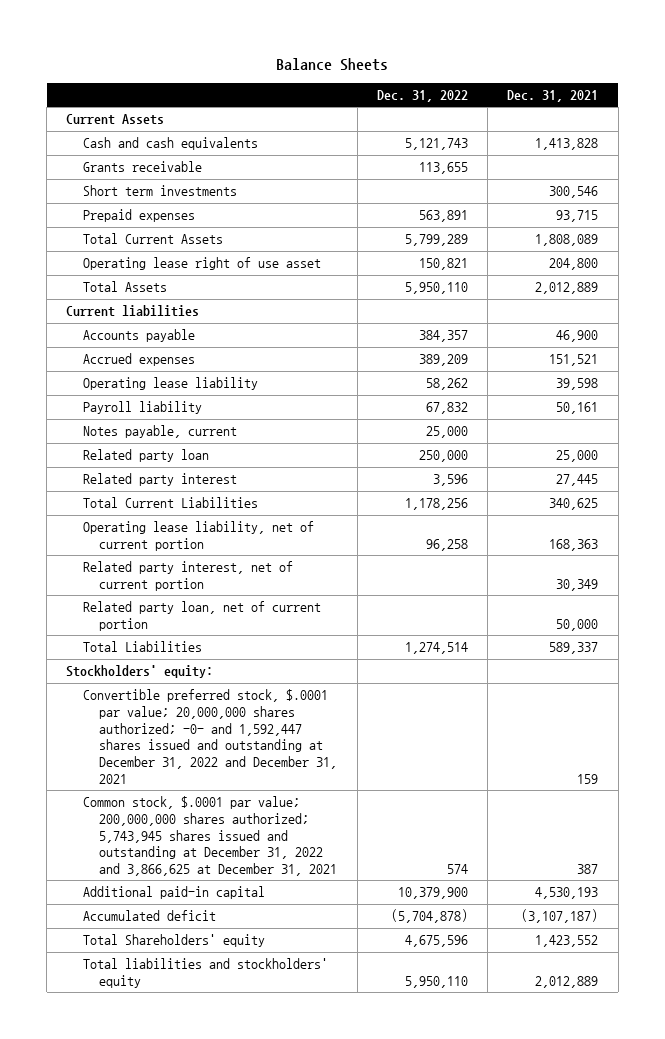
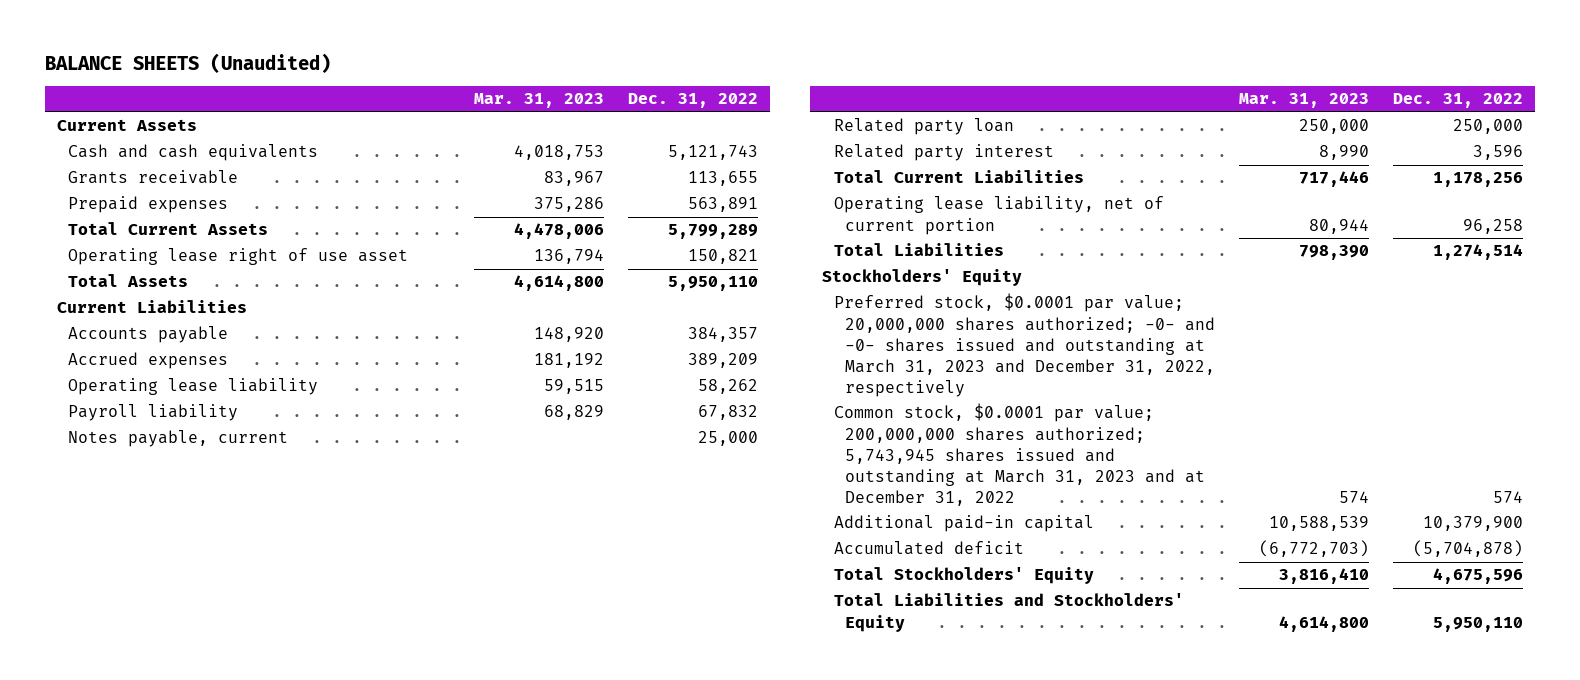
[276,57,389,71] Balance Sheets -> [44,52,331,73] BALANCE SHEETS (Unaudited)
[507,89,599,102] Dec. 31, 2021 -> none
none -> [473,93,604,109] Mar. 31, 2023
[82,185,237,197] Short term investments -> none
[66,305,200,318] Current liabilities -> [56,300,247,314] Current Liabilities
[82,561,293,591] Related party interest, net of current portion -> none
[82,601,321,631] Related party loan, net of current portion -> none
[66,665,214,679] Stockholders' equity: -> [822,269,1023,287] Stockholders' Equity
[82,689,338,784] Convertible preferred stock, $.0001 par value; 20,000,000 shares authorized; -0- and 1,592,447 shares issued and outstanding at December 31, 2022 and December 31, 2021 -> [833,293,1216,397] Preferred stock, $0.0001 par value; 20,000,000 shares authorized; -0- and -0- shares issued and outstanding at March 31, 2023 and December 31, 2022, respectively
[82,796,338,876] Common stock, $.0001 par value; 200,000,000 shares authorized; 5,743,945 shares issued and outstanding at December 31, 2022 and 3,866,625 at December 31, 2021 -> [833,403,1206,506] Common stock, $0.0001 par value; 200,000,000 shares authorized; 5,743,945 shares issued and outstanding at March 31, 2023 and at December 31, 2022
[82,934,265,948] Total Shareholders' equity -> [833,567,1094,585] Total Stockholders' Equity
[82,958,328,988] Total liabilities and stockholders' equity -> [833,593,1184,632] Total Liabilities and Stockholders' Equity

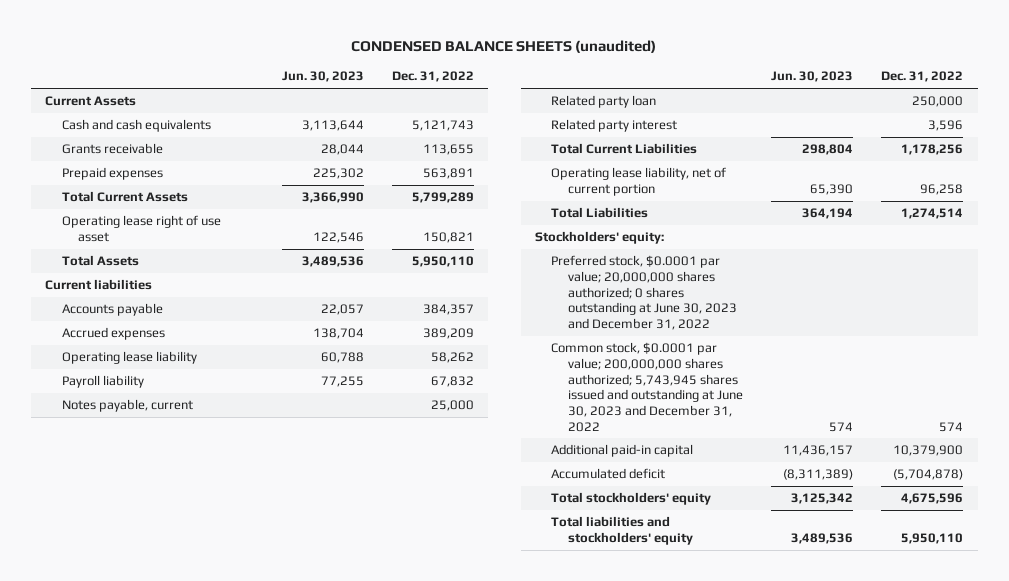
[44,52,331,73] BALANCE SHEETS (Unaudited) -> [351,40,657,54] CONDENSED BALANCE SHEETS (unaudited)
[473,93,604,109] Mar. 31, 2023 -> none
none -> [281,71,364,83] Jun. 30, 2023
[56,300,247,314] Current Liabilities -> [45,279,153,291] Current liabilities
[822,269,1023,287] Stockholders' Equity -> [534,231,664,245] Stockholders' equity:
[833,293,1216,397] Preferred stock, $0.0001 par value; 20,000,000 shares authorized; -0- and -0- shares issued and outstanding at March 31, 2023 and December 31, 2022, respectively -> [551,255,737,330] Preferred stock, $0.0001 par value; 20,000,000 shares authorized; 0 shares outstanding at June 30, 2023 and December 31, 2022
[833,403,1206,506] Common stock, $0.0001 par value; 200,000,000 shares authorized; 5,743,945 shares issued and outstanding at March 31, 2023 and at December 31, 2022 -> [551,342,743,432] Common stock, $0.0001 par value; 200,000,000 shares authorized; 5,743,945 shares issued and outstanding at June 30, 2023 and December 31, 2022
[833,567,1094,585] Total Stockholders' Equity -> [551,492,712,506] Total stockholders' equity
[833,593,1184,632] Total Liabilities and Stockholders' Equity -> [551,516,693,545] Total liabilities and stockholders' equity

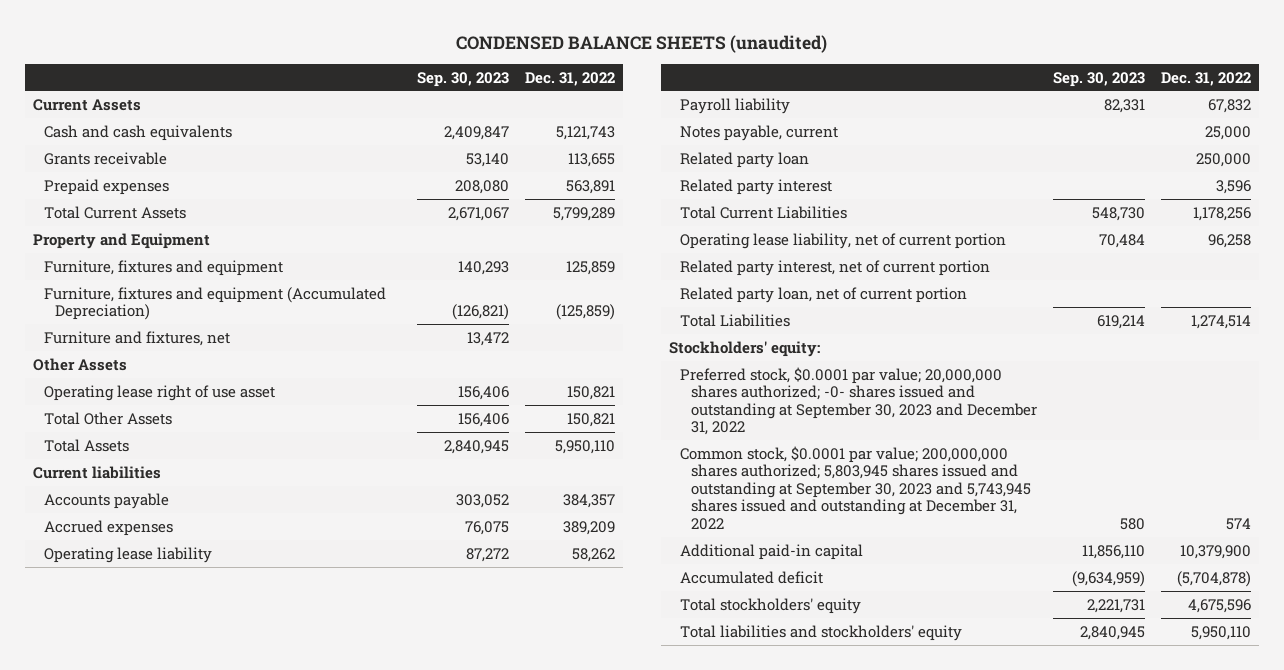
[281,71,364,83] Jun. 30, 2023 -> none
none -> [417,71,510,87] Sep. 30, 2023
none -> [33,232,211,249] Property and Equipment
none -> [44,259,284,276] Furniture, fixtures and equipment
none -> [44,286,387,321] Furniture, fixtures and equipment (Accumulated Depreciation)
none -> [44,330,231,346] Furniture and fixtures, net
none -> [33,357,128,371] Other Assets
none -> [44,411,173,425] Total Other Assets
none -> [679,259,990,276] Related party interest, net of current portion
none -> [679,286,967,303] Related party loan, net of current portion
[551,255,737,330] Preferred stock, $0.0001 par value; 20,000,000 shares authorized; 0 shares outstanding at June 30, 2023 and December 31, 2022 -> [679,366,1037,436] Preferred stock, $0.0001 par value; 20,000,000 shares authorized; -0- shares issued and outstanding at September 30, 2023 and December 31, 2022
[551,342,743,432] Common stock, $0.0001 par value; 200,000,000 shares authorized; 5,743,945 shares issued and outstanding at June 30, 2023 and December 31, 2022 -> [679,445,1031,530] Common stock, $0.0001 par value; 200,000,000 shares authorized; 5,803,945 shares issued and outstanding at September 30, 2023 and 5,743,945 shares issued and outstanding at December 31, 2022

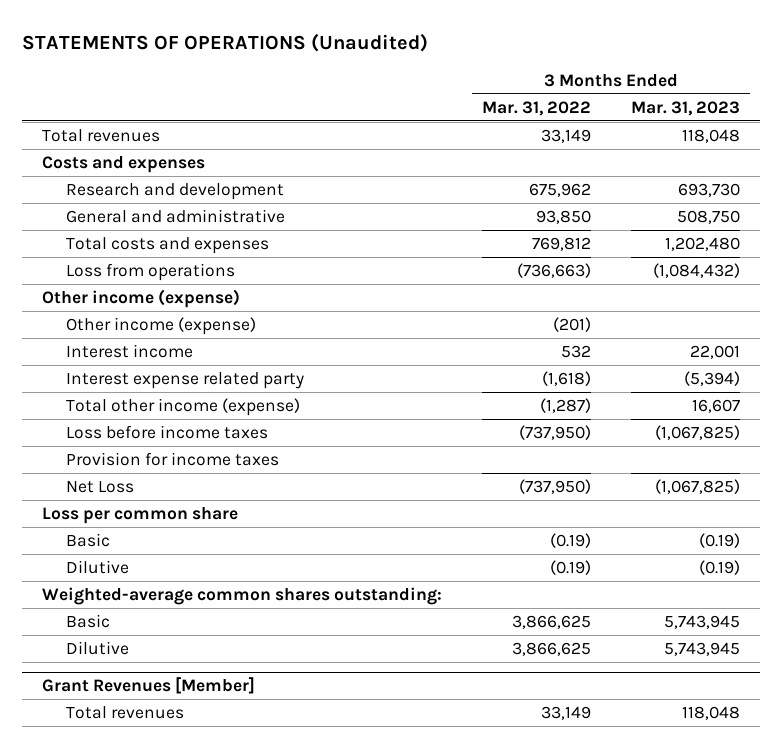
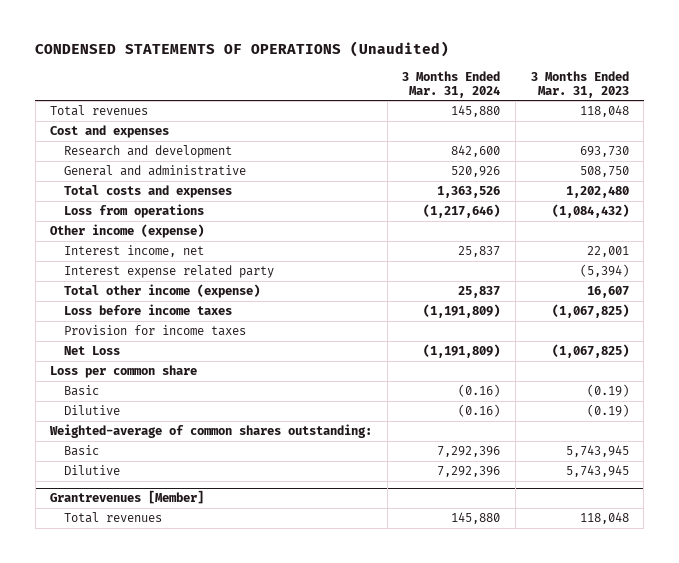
[22,33,429,53] STATEMENTS OF OPERATIONS (Unaudited) -> [35,41,450,58] CONDENSED STATEMENTS OF OPERATIONS (Unaudited)
[481,100,591,116] Mar. 31, 2022 -> none
none -> [402,70,501,98] 3 Months Ended Mar. 31, 2024
[41,155,205,173] Costs and expenses -> [50,125,170,139] Cost and expenses
[65,316,256,335] Other income (expense) -> none
[65,343,193,358] Interest income -> [63,245,204,258] Interest income, net
[41,586,442,605] Weighted-average common shares outstanding: -> [49,424,373,439] Weighted-average of common shares outstanding:
[41,677,255,695] Grant Revenues [Member] -> [50,490,205,505] Grantrevenues [Member]

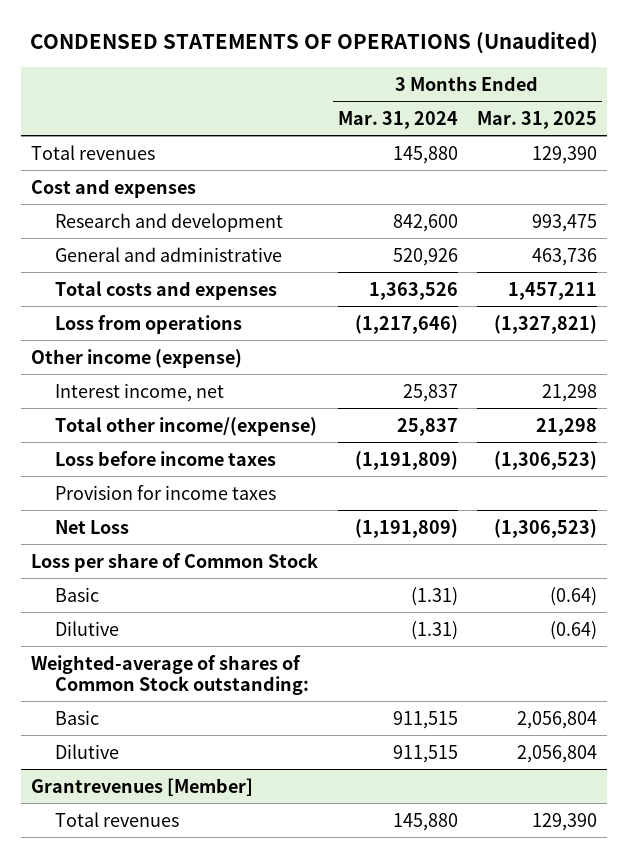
[530,70,629,98] 3 Months Ended Mar. 31, 2023 -> none
none -> [477,110,598,129] Mar. 31, 2025
[63,265,274,279] Interest expense related party -> none
[63,284,260,299] Total other income (expense) -> [54,416,317,436] Total other income/(expense)
[50,365,198,379] Loss per common share -> [31,552,319,572] Loss per share of Common Stock
[458,384,501,398] (0.16) -> [410,586,458,606] (1.31)
[458,404,501,418] (0.16) -> [410,620,458,640] (1.31)
[49,424,373,439] Weighted-average of common shares outstanding: -> [31,654,309,695] Weighted-average of shares of Common Stock outstanding:
[437,446,501,458] 7,292,396 -> [392,710,458,729] 911,515
[437,466,501,478] 7,292,396 -> [392,744,458,763] 911,515

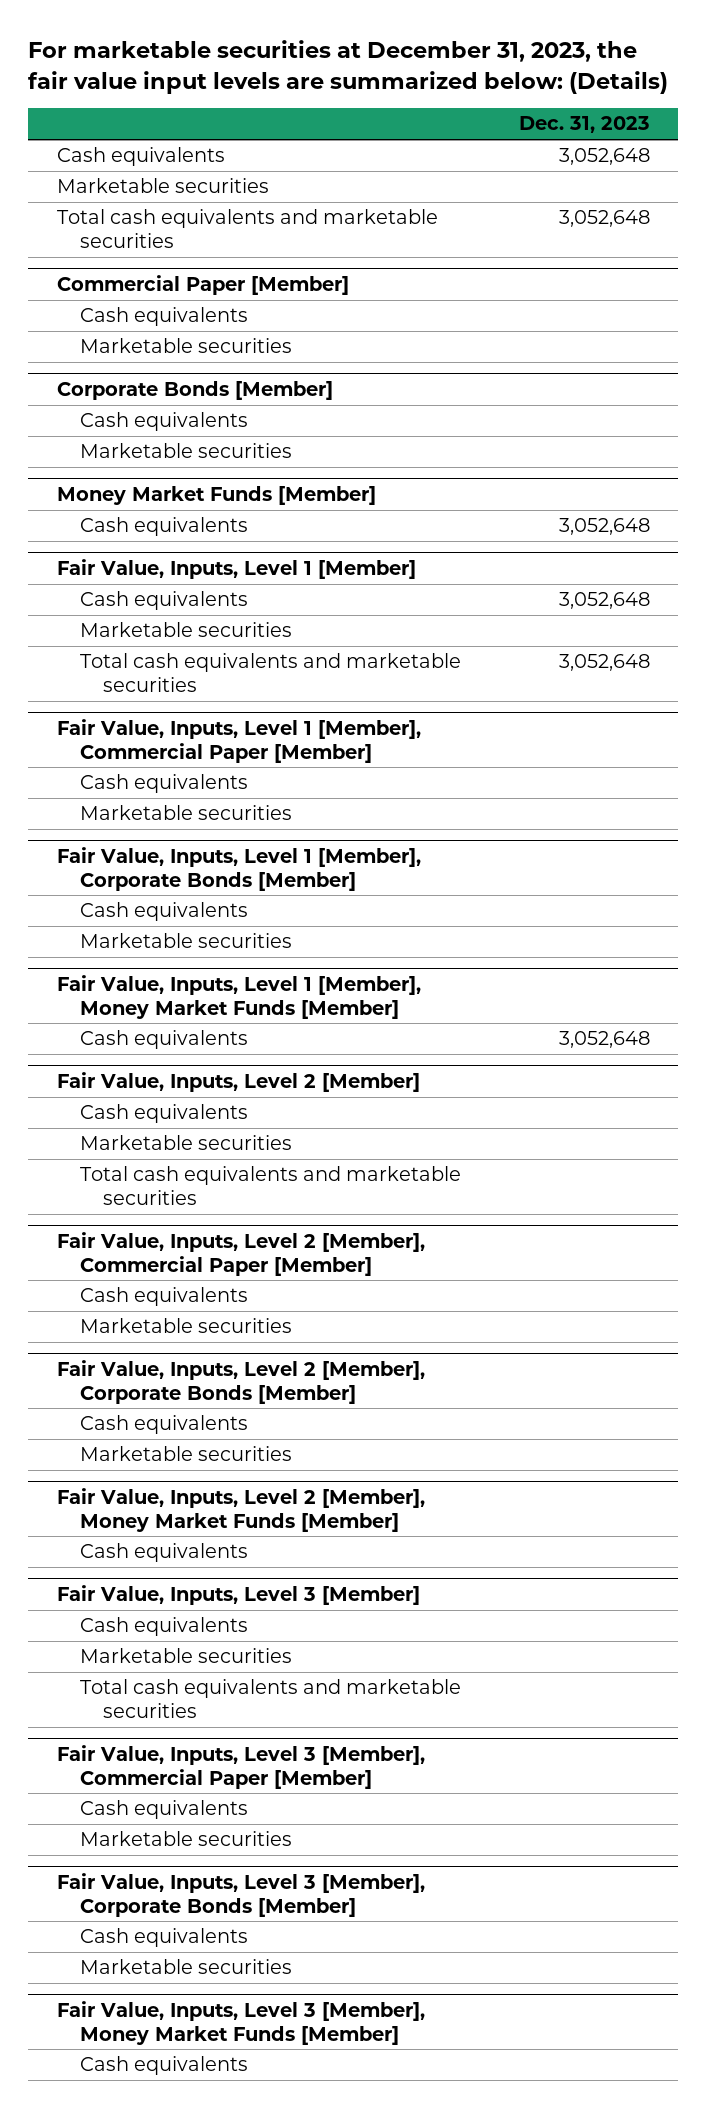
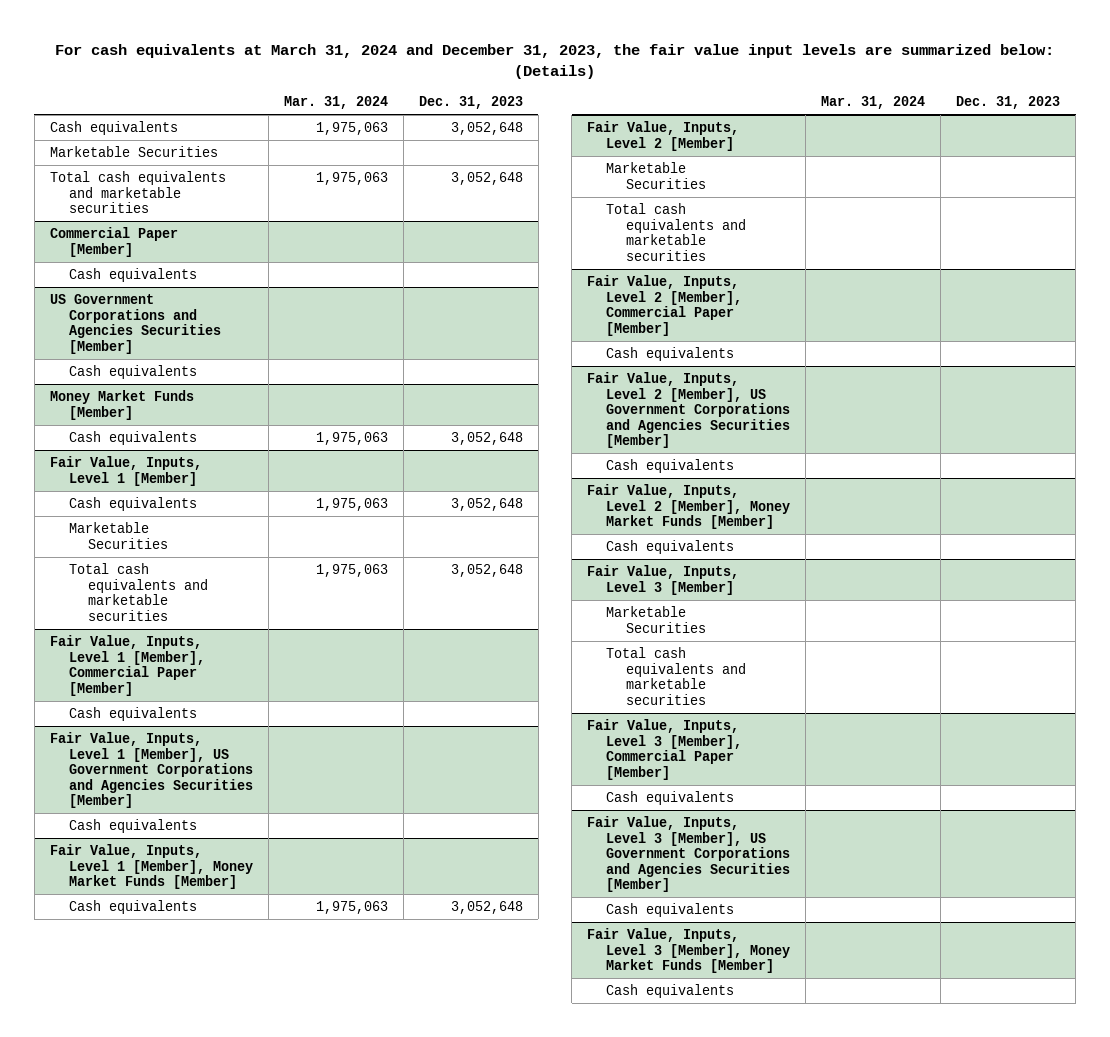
[28,40,669,94] For marketable securities at December 31, 2023, the fair value input levels are summarized below: (Details) -> [55,44,1055,79] For cash equivalents at March 31, 2024 and December 31, 2023, the fair value input levels are summarized below: (Details)
none -> [283,96,388,110] Mar. 31, 2024
[56,178,269,194] Marketable securities -> [49,146,218,158] Marketable Securities
[80,338,293,354] Marketable securities -> none
[56,381,333,401] Corporate Bonds [Member] -> none
none -> [49,294,222,354] US Government Corporations and Agencies Securities [Member]
[80,443,293,459] Marketable securities -> none
[80,622,293,638] Marketable securities -> [69,522,169,549] Marketable Securities
[80,805,293,821] Marketable securities -> none
[56,847,421,891] Fair Value, Inputs, Level 1 [Member], Corporate Bonds [Member] -> none
none -> [49,732,254,809] Fair Value, Inputs, Level 1 [Member], US Government Corporations and Agencies Securities [Member]
[80,933,293,949] Marketable securities -> none
[80,1104,249,1124] Cash equivalents -> none
[80,1135,293,1151] Marketable securities -> [606,162,706,189] Marketable Securities
[80,1318,293,1334] Marketable securities -> none
[56,1360,425,1404] Fair Value, Inputs, Level 2 [Member], Corporate Bonds [Member] -> none
none -> [587,372,791,449] Fair Value, Inputs, Level 2 [Member], US Government Corporations and Agencies Securities [Member]
[80,1446,293,1462] Marketable securities -> none
[80,1617,249,1637] Cash equivalents -> none
[80,1648,293,1664] Marketable securities -> [606,606,706,633] Marketable Securities
[80,1831,293,1847] Marketable securities -> none
[56,1873,425,1917] Fair Value, Inputs, Level 3 [Member], Corporate Bonds [Member] -> none
none -> [587,816,791,893] Fair Value, Inputs, Level 3 [Member], US Government Corporations and Agencies Securities [Member]
[80,1959,293,1975] Marketable securities -> none

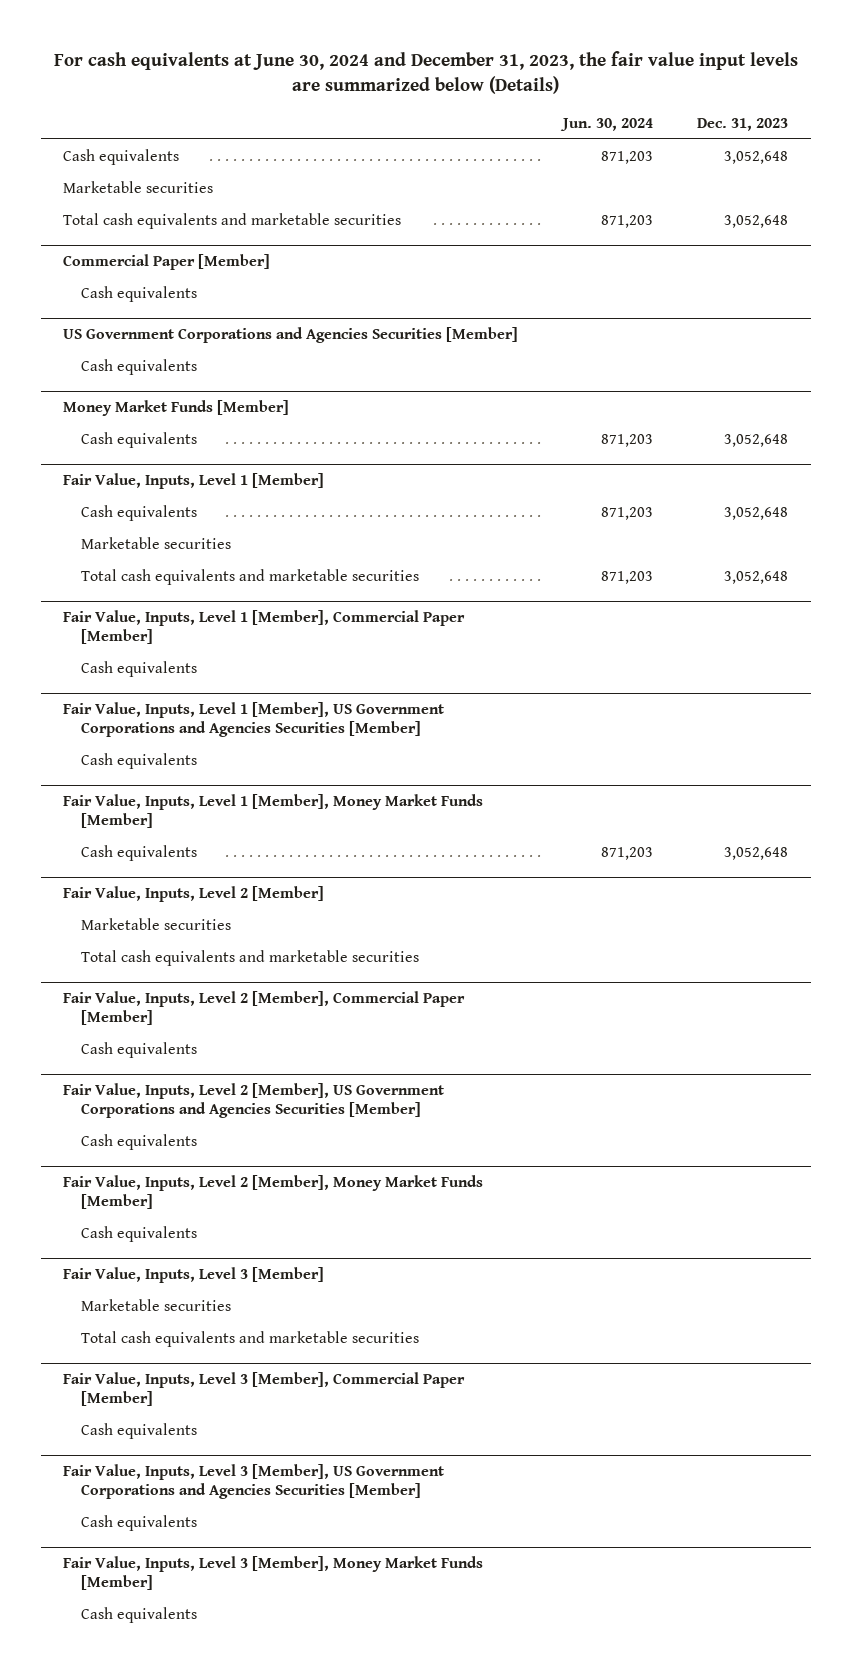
[55,44,1055,79] For cash equivalents at March 31, 2024 and December 31, 2023, the fair value input levels are summarized below: (Details) -> [53,51,798,95] For cash equivalents at June 30, 2024 and December 31, 2023, the fair value input levels are summarized below (Details)
[283,96,388,110] Mar. 31, 2024 -> none
none -> [559,117,653,131] Jun. 30, 2024
[49,146,218,158] Marketable Securities -> [63,180,214,193] Marketable securities
[69,522,169,549] Marketable Securities -> [80,536,231,549] Marketable securities
[606,162,706,189] Marketable Securities -> [80,917,231,930] Marketable securities
[606,606,706,633] Marketable Securities -> [80,1298,231,1311] Marketable securities

